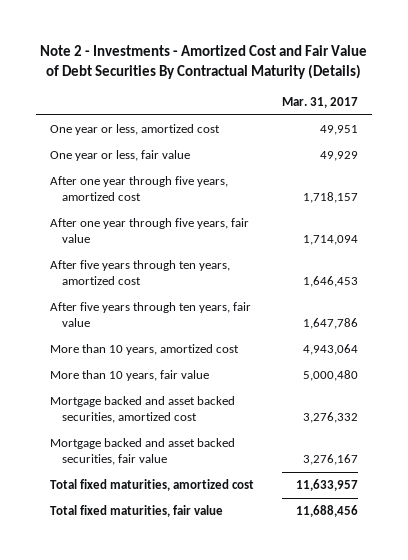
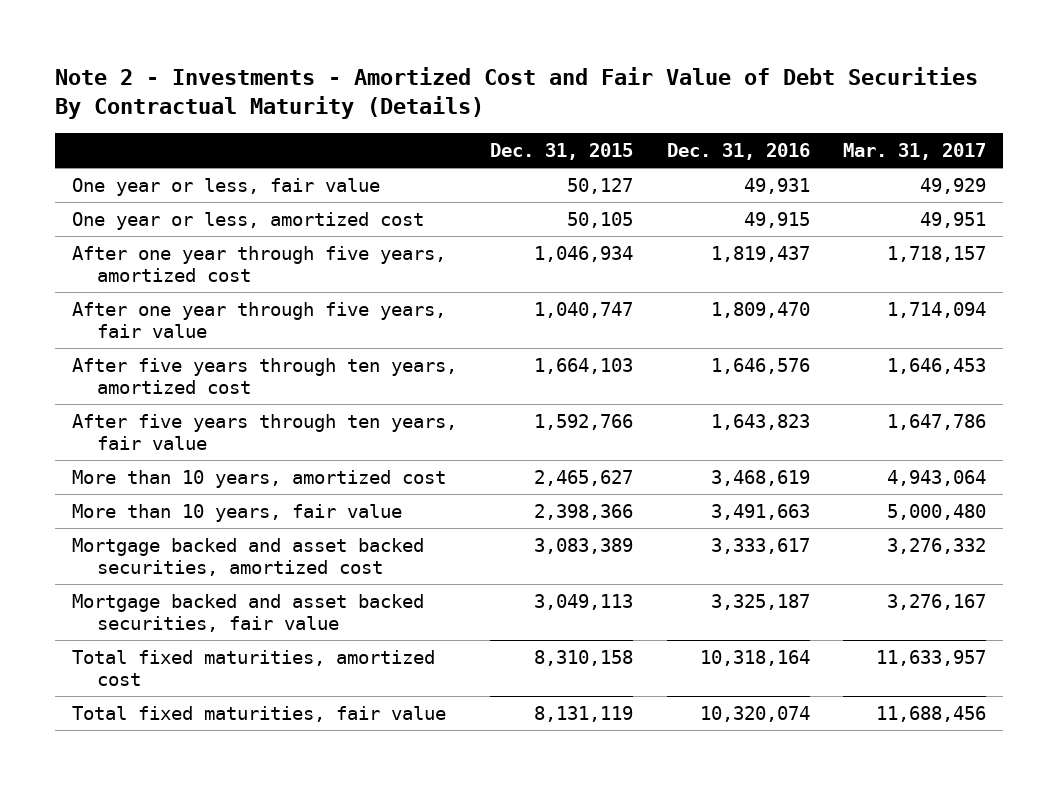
none -> [490,143,634,161] Dec. 31, 2015
none -> [666,143,810,161] Dec. 31, 2016
[49,124,220,136] One year or less, amortized cost -> [72,211,425,230] One year or less, amortized cost

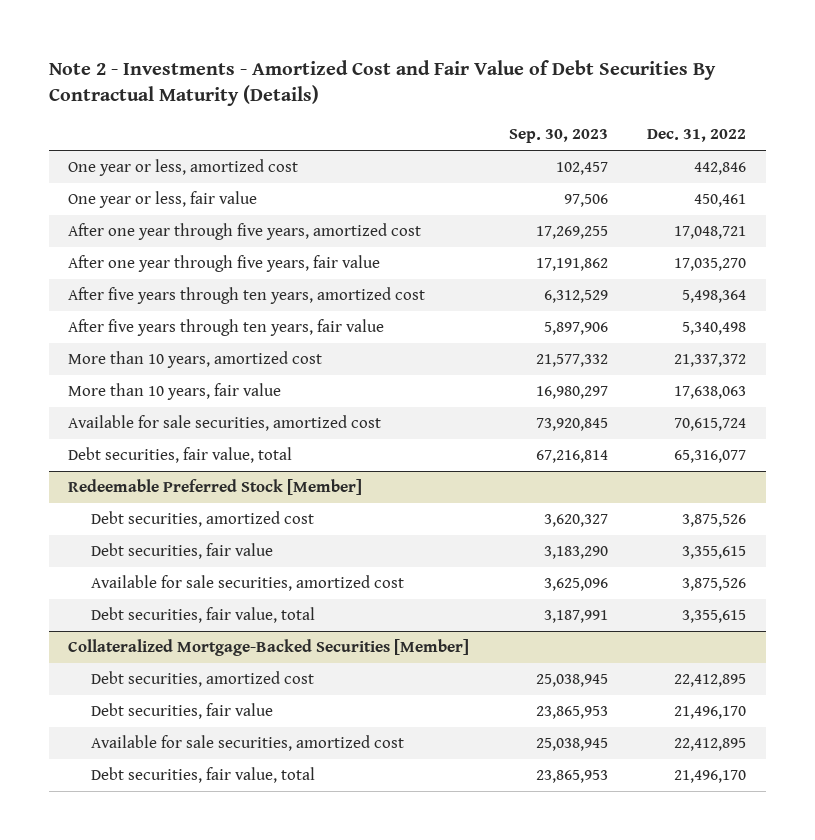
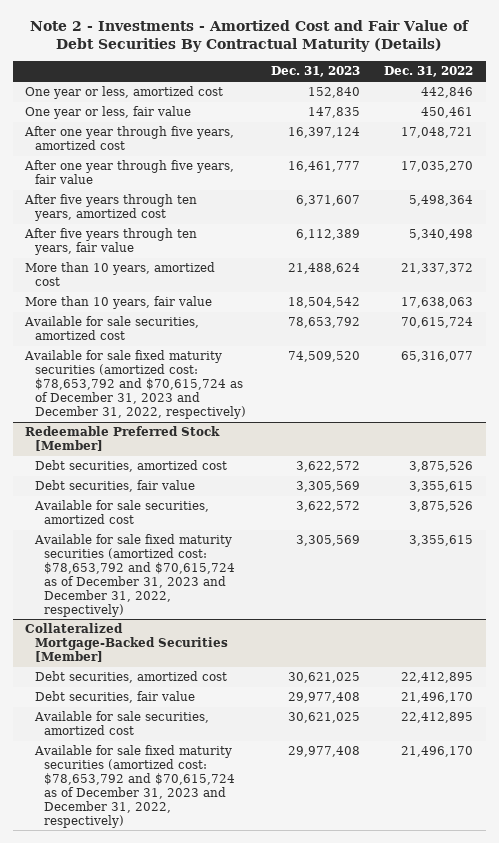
[508,129,608,144] Sep. 30, 2023 -> none
none -> [270,66,360,78] Dec. 31, 2023
[68,447,293,464] Debt securities, fair value, total -> [24,350,246,419] Available for sale fixed maturity securities (amortized cost: $78,653,792 and $70,615,724 as of December 31, 2023 and December 31, 2022, respectively)
[90,607,315,624] Debt securities, fair value, total -> [33,534,235,617] Available for sale fixed maturity securities (amortized cost: $78,653,792 and $70,615,724 as of December 31, 2023 and December 31, 2022, respectively)
[90,767,315,784] Debt securities, fair value, total -> [33,745,235,828] Available for sale fixed maturity securities (amortized cost: $78,653,792 and $70,615,724 as of December 31, 2023 and December 31, 2022, respectively)

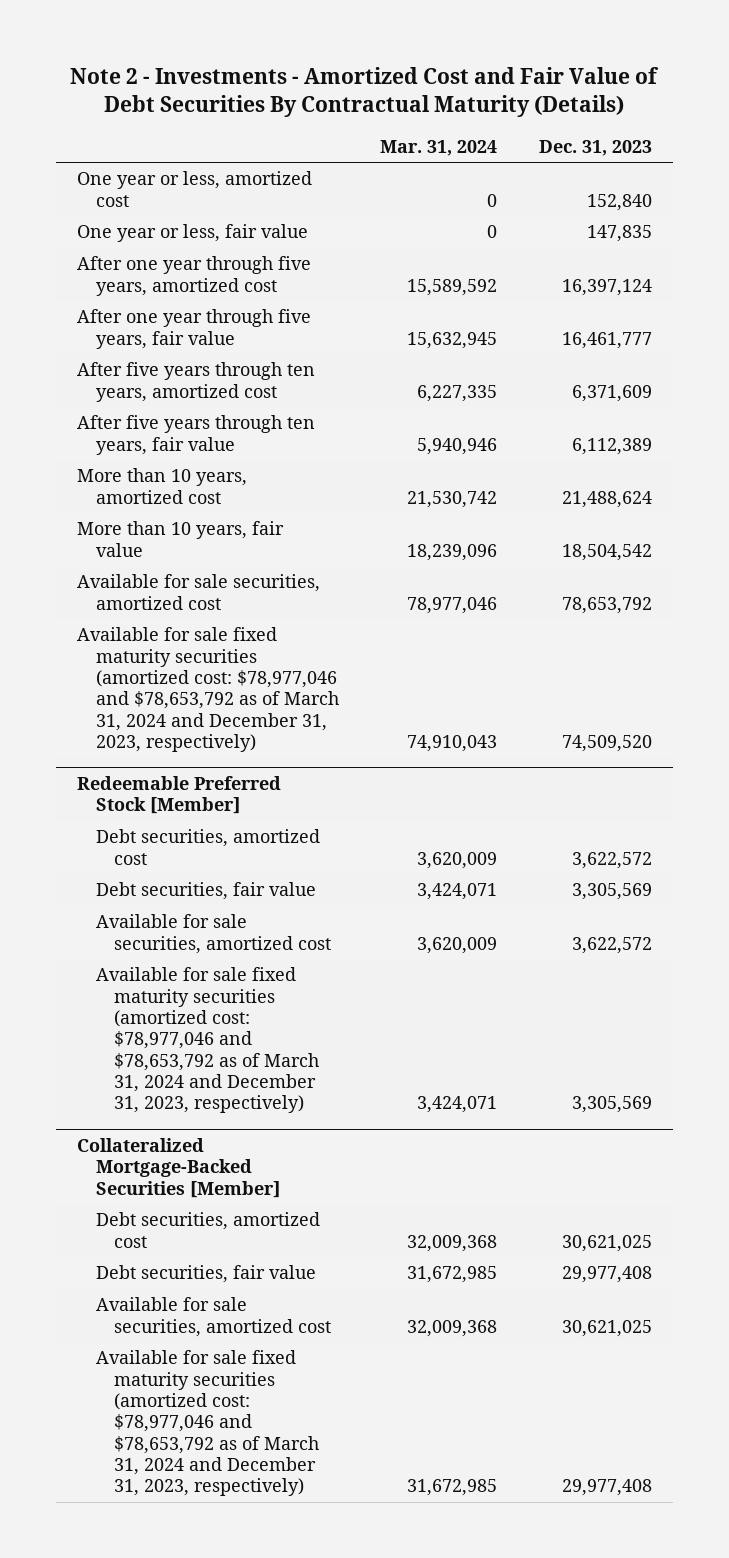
[384,66,474,78] Dec. 31, 2022 -> none
none -> [380,139,498,156] Mar. 31, 2024
[295,195,360,207] 6,371,607 -> [572,384,653,402] 6,371,609
[24,350,246,419] Available for sale fixed maturity securities (amortized cost: $78,653,792 and $70,615,724 as of December 31, 2023 and December 31, 2022, respectively) -> [76,627,339,752] Available for sale fixed maturity securities (amortized cost: $78,977,046 and $78,653,792 as of March 31, 2024 and December 31, 2023, respectively)
[33,534,235,617] Available for sale fixed maturity securities (amortized cost: $78,653,792 and $70,615,724 as of December 31, 2023 and December 31, 2022, respectively) -> [95,967,320,1114] Available for sale fixed maturity securities (amortized cost: $78,977,046 and $78,653,792 as of March 31, 2024 and December 31, 2023, respectively)
[33,745,235,828] Available for sale fixed maturity securities (amortized cost: $78,653,792 and $70,615,724 as of December 31, 2023 and December 31, 2022, respectively) -> [95,1350,320,1497] Available for sale fixed maturity securities (amortized cost: $78,977,046 and $78,653,792 as of March 31, 2024 and December 31, 2023, respectively)

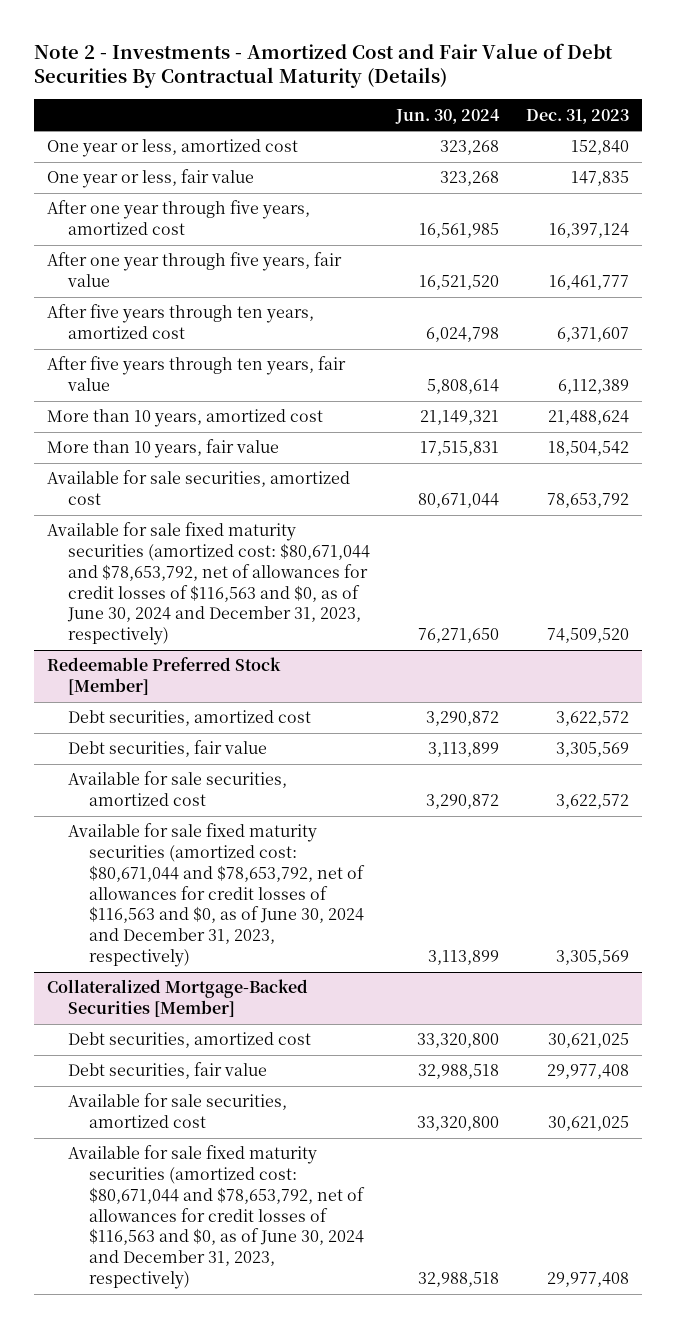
[380,139,498,156] Mar. 31, 2024 -> none
none -> [395,108,501,124] Jun. 30, 2024
[572,384,653,402] 6,371,609 -> [556,327,629,343] 6,371,607
[76,627,339,752] Available for sale fixed maturity securities (amortized cost: $78,977,046 and $78,653,792 as of March 31, 2024 and December 31, 2023, respectively) -> [47,522,370,646] Available for sale fixed maturity securities (amortized cost: $80,671,044 and $78,653,792, net of allowances for credit losses of $116,563 and $0, as of June 30, 2024 and December 31, 2023, respectively)
[95,967,320,1114] Available for sale fixed maturity securities (amortized cost: $78,977,046 and $78,653,792 as of March 31, 2024 and December 31, 2023, respectively) -> [67,823,365,967] Available for sale fixed maturity securities (amortized cost: $80,671,044 and $78,653,792, net of allowances for credit losses of $116,563 and $0, as of June 30, 2024 and December 31, 2023, respectively)
[95,1350,320,1497] Available for sale fixed maturity securities (amortized cost: $78,977,046 and $78,653,792 as of March 31, 2024 and December 31, 2023, respectively) -> [67,1145,365,1289] Available for sale fixed maturity securities (amortized cost: $80,671,044 and $78,653,792, net of allowances for credit losses of $116,563 and $0, as of June 30, 2024 and December 31, 2023, respectively)

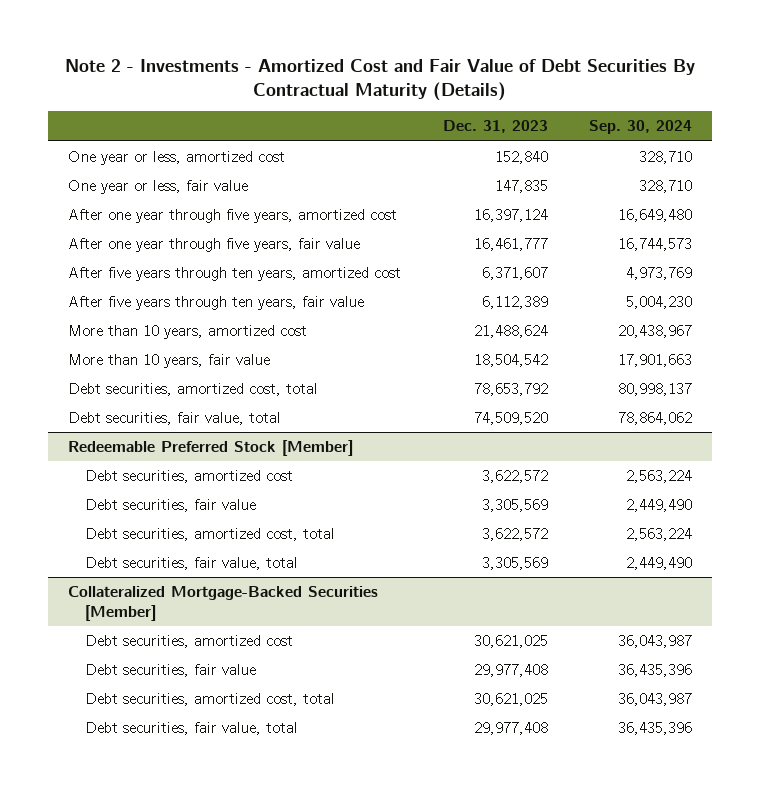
[395,108,501,124] Jun. 30, 2024 -> none
none -> [588,120,692,135] Sep. 30, 2024
[47,470,351,506] Available for sale securities, amortized cost -> [68,382,319,396] Debt securities, amortized cost, total
[47,522,370,646] Available for sale fixed maturity securities (amortized cost: $80,671,044 and $78,653,792, net of allowances for credit losses of $116,563 and $0, as of June 30, 2024 and December 31, 2023, respectively) -> [68,411,282,425] Debt securities, fair value, total
[67,771,287,807] Available for sale securities, amortized cost -> [85,527,336,541] Debt securities, amortized cost, total
[67,823,365,967] Available for sale fixed maturity securities (amortized cost: $80,671,044 and $78,653,792, net of allowances for credit losses of $116,563 and $0, as of June 30, 2024 and December 31, 2023, respectively) -> [85,556,299,570] Debt securities, fair value, total
[67,1093,287,1129] Available for sale securities, amortized cost -> [85,692,336,706] Debt securities, amortized cost, total
[67,1145,365,1289] Available for sale fixed maturity securities (amortized cost: $80,671,044 and $78,653,792, net of allowances for credit losses of $116,563 and $0, as of June 30, 2024 and December 31, 2023, respectively) -> [85,721,299,735] Debt securities, fair value, total

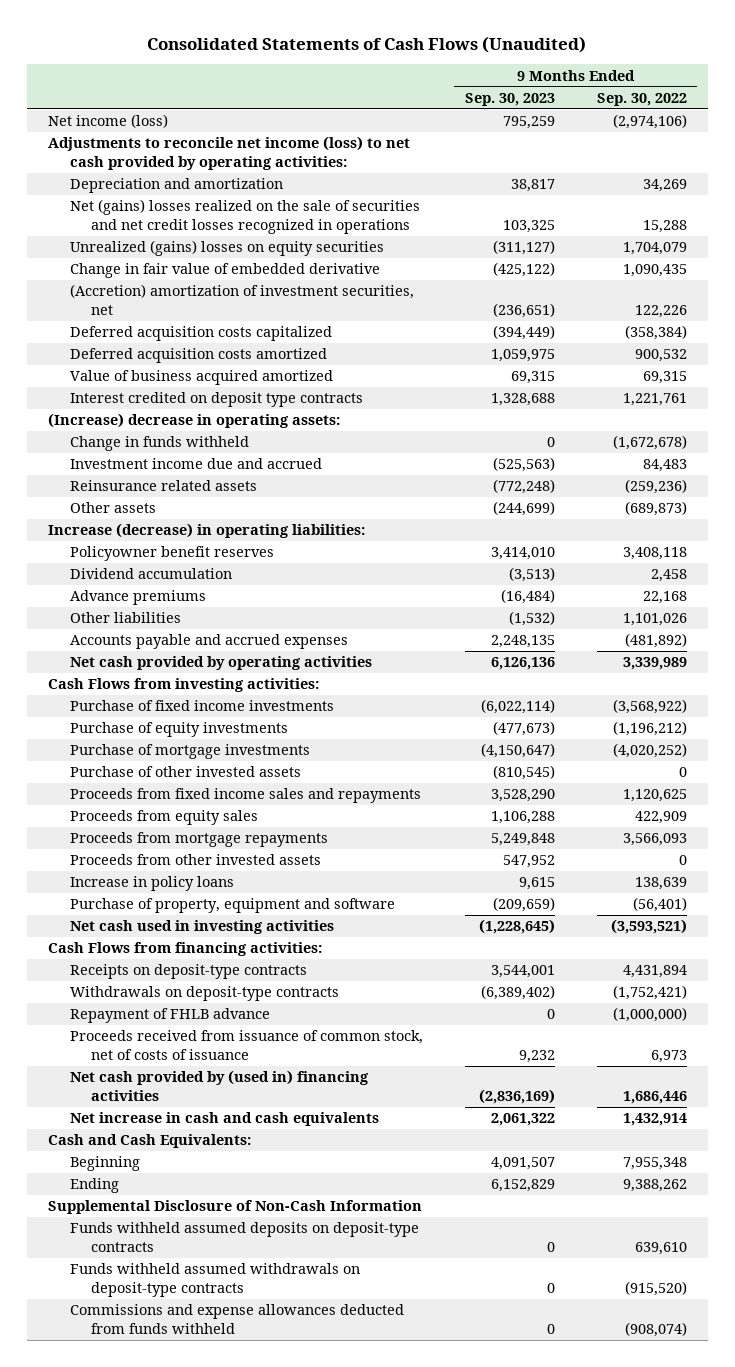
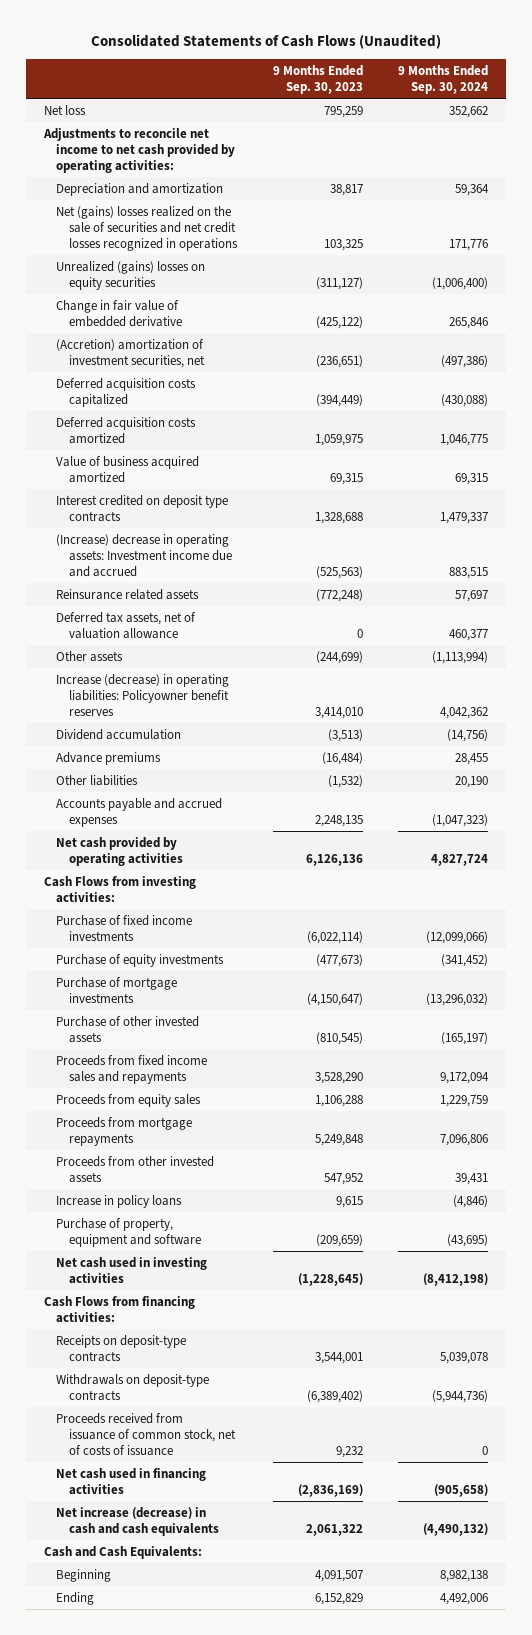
[596,92,687,106] Sep. 30, 2022 -> none
none -> [398,65,489,95] 9 Months Ended Sep. 30, 2024
[48,114,169,129] Net income (loss) -> [43,104,86,115] Net loss
[48,136,411,170] Adjustments to reconcile net income (loss) to net cash provided by operating activities: -> [42,127,236,174] Adjustments to reconcile net income to net cash provided by operating activities:
[48,413,341,429] (Increase) decrease in operating assets: -> none
[69,436,249,452] Change in funds withheld -> none
[69,458,322,470] Investment income due and accrued -> [56,533,232,578] (Increase) decrease in operating assets: Investment income due and accrued
none -> [56,611,197,639] Deferred tax assets, net of valuation allowance
[48,523,366,539] Increase (decrease) in operating liabilities: -> none
[69,546,274,562] Policyowner benefit reserves -> [56,673,230,717] Increase (decrease) in operating liabilities: Policyowner benefit reserves
[69,1008,270,1024] Repayment of FHLB advance -> none
[69,1070,369,1101] Net cash provided by (used in) financing activities -> [56,1467,207,1495] Net cash used in financing activities
[69,1112,379,1127] Net increase in cash and cash equivalents -> [56,1506,219,1536] Net increase (decrease) in cash and cash equivalents
[48,1200,423,1215] Supplemental Disclosure of Non-Cash Information -> none
[69,1222,419,1252] Funds withheld assumed deposits on deposit-type contracts -> none
[69,1263,360,1297] Funds withheld assumed withdrawals on deposit-type contracts -> none
[69,1304,404,1334] Commissions and expense allowances deducted from funds withheld -> none

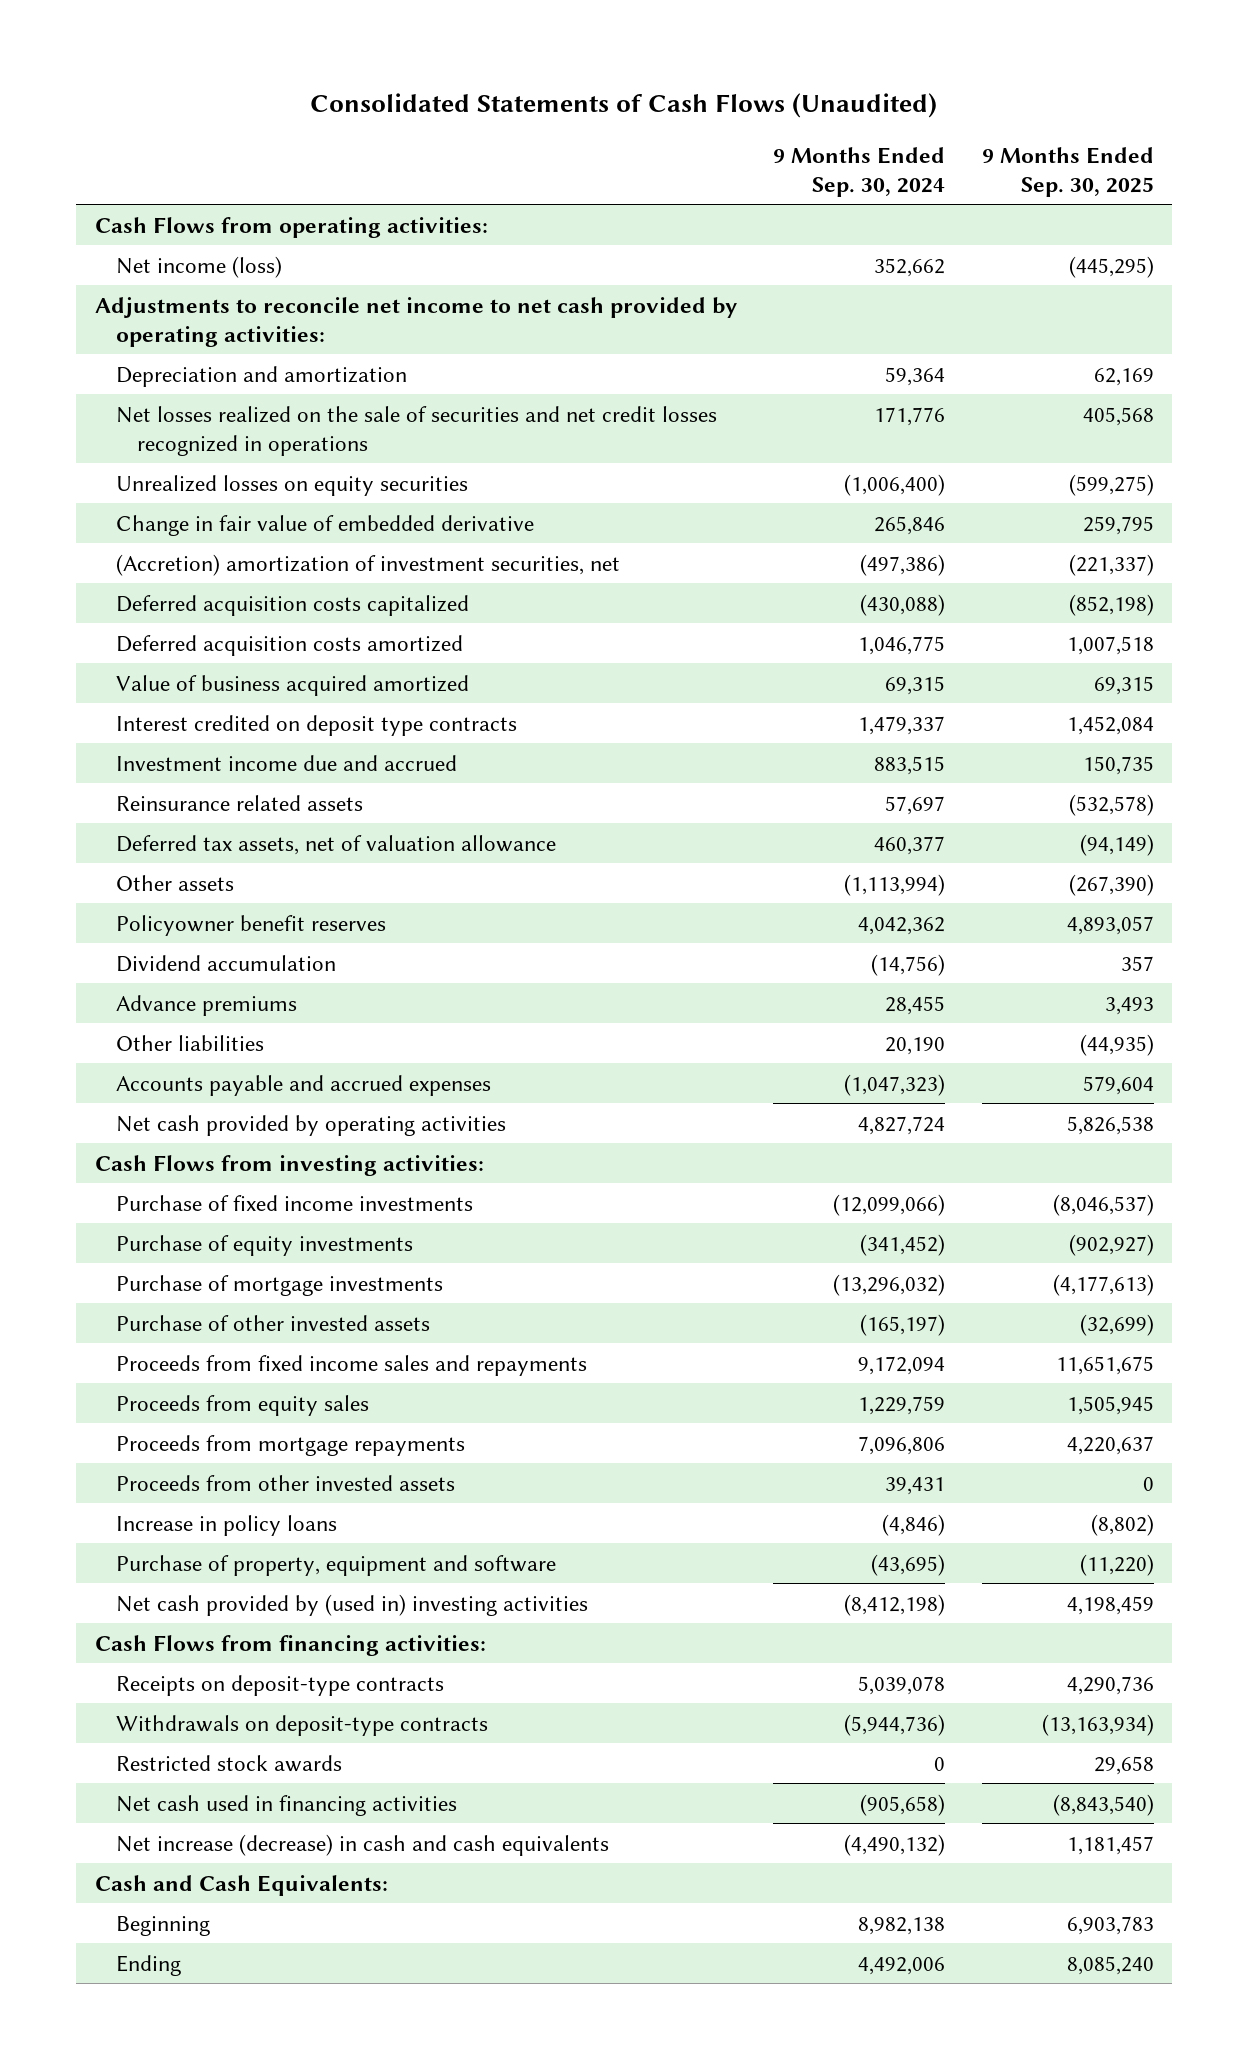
[272,65,363,95] 9 Months Ended Sep. 30, 2023 -> none
none -> [981,146,1154,197] 9 Months Ended Sep. 30, 2025
none -> [94,216,488,238] Cash Flows from operating activities:
[43,104,86,115] Net loss -> [115,255,282,278] Net income (loss)
[56,205,238,252] Net (gains) losses realized on the sale of securities and net credit losses recognized in operations -> [115,405,717,456] Net losses realized on the sale of securities and net credit losses recognized in operations
[56,260,206,290] Unrealized (gains) losses on equity securities -> [115,474,468,496] Unrealized losses on equity securities
[56,533,232,578] (Increase) decrease in operating assets: Investment income due and accrued -> [115,754,457,771] Investment income due and accrued
[56,673,230,717] Increase (decrease) in operating liabilities: Policyowner benefit reserves -> [115,914,386,936] Policyowner benefit reserves
[56,1256,208,1284] Net cash used in investing activities -> [115,1593,588,1616] Net cash provided by (used in) investing activities
[56,1412,236,1457] Proceeds received from issuance of common stock, net of costs of issuance -> none
none -> [115,1754,342,1772] Restricted stock awards

